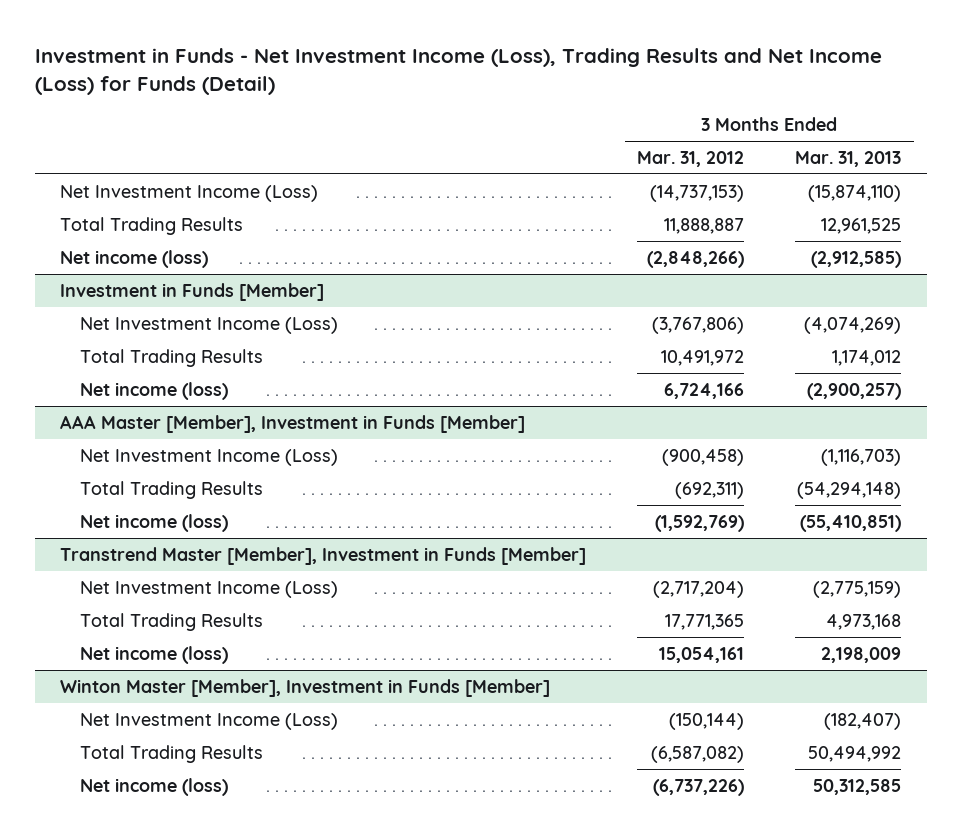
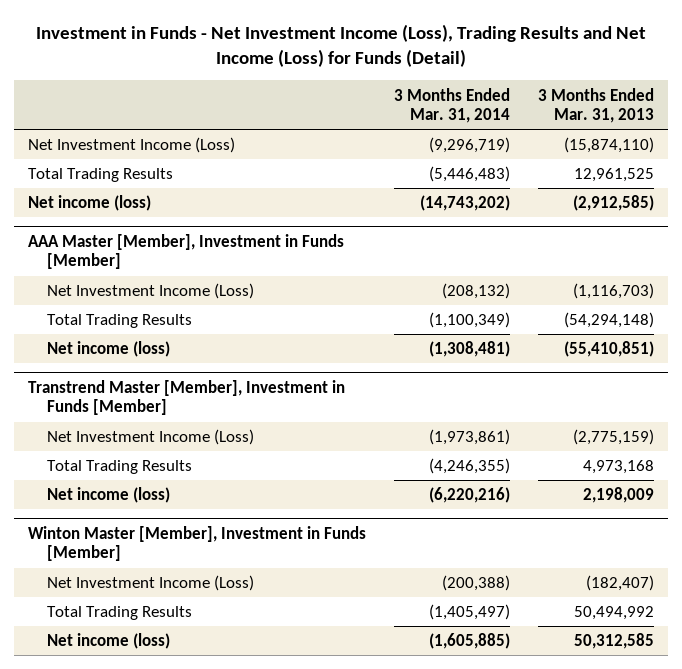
[637,150,745,167] Mar. 31, 2012 -> none
none -> [393,87,510,123] 3 Months Ended Mar. 31, 2014
[60,282,325,301] Investment in Funds [Member] -> none
[79,316,338,334] Net Investment Income (Loss) -> none
[79,348,263,367] Total Trading Results -> none
[79,381,228,400] Net income (loss) -> none

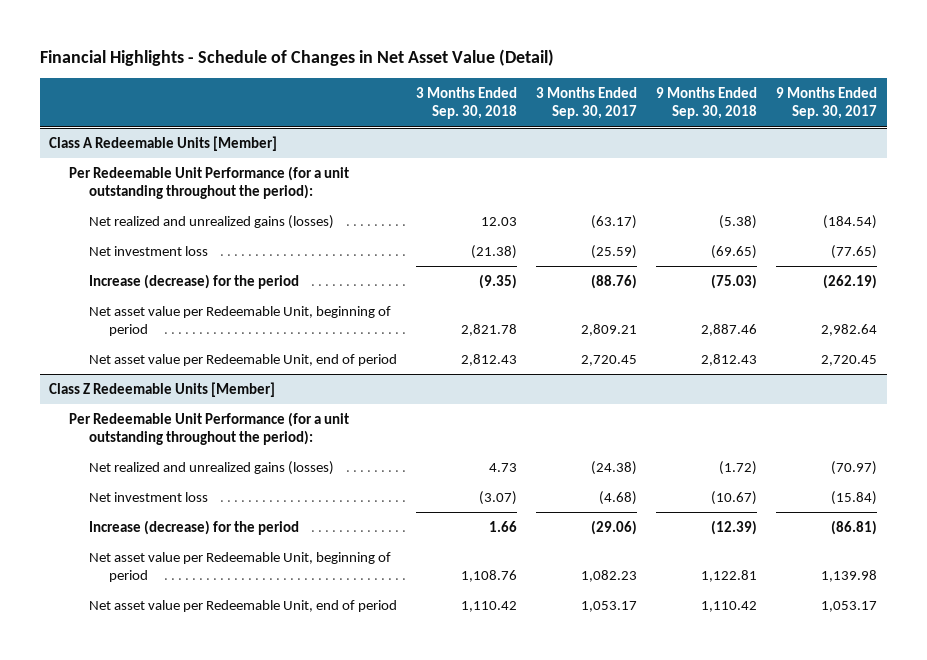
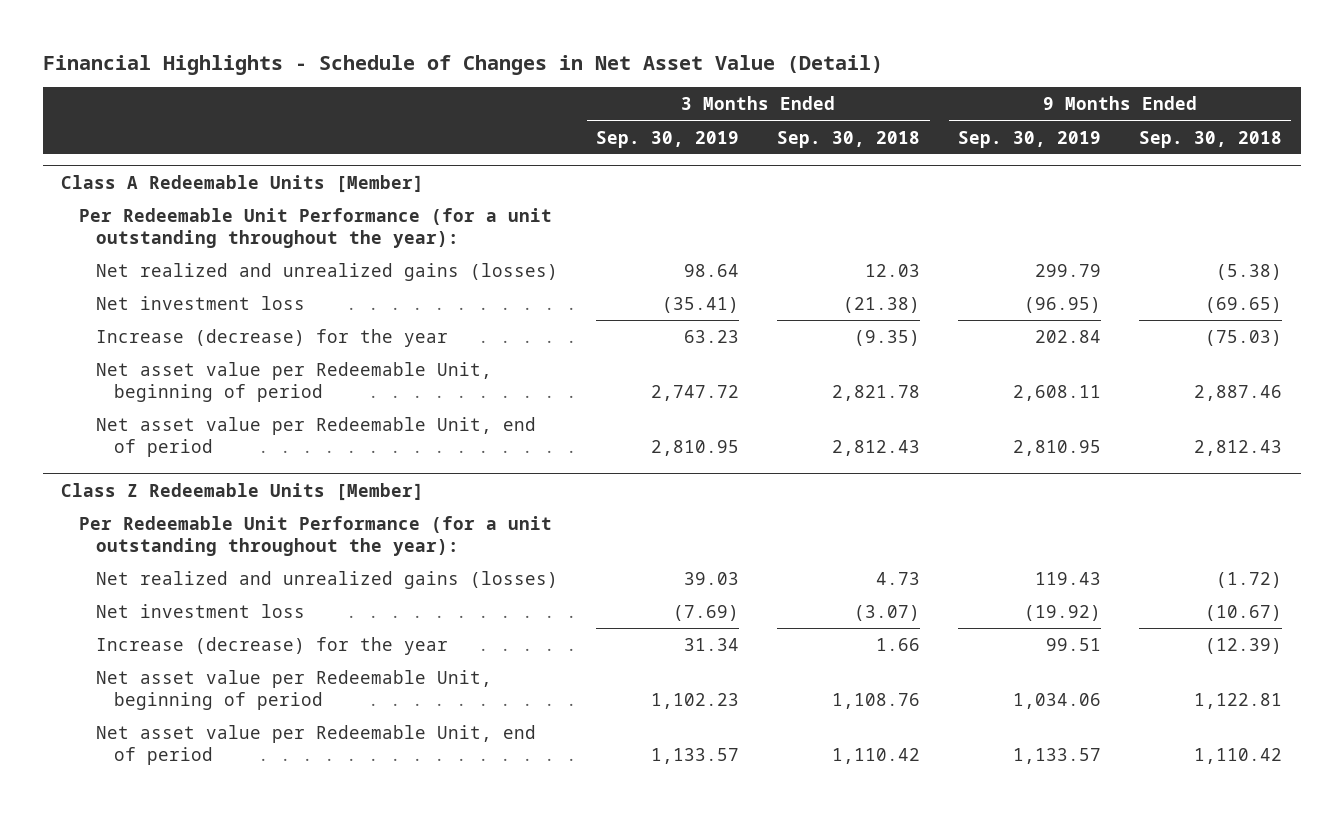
[535,87,637,120] 3 Months Ended Sep. 30, 2017 -> none
[776,87,878,120] 9 Months Ended Sep. 30, 2017 -> none
none -> [596,130,740,148] Sep. 30, 2019
none -> [958,130,1102,148] Sep. 30, 2019
[69,165,350,200] Per Redeemable Unit Performance (for a unit outstanding throughout the period): -> [78,207,552,248] Per Redeemable Unit Performance (for a unit outstanding throughout the year):
[88,273,299,289] Increase (decrease) for the period -> [96,328,449,347] Increase (decrease) for the year
[69,411,350,446] Per Redeemable Unit Performance (for a unit outstanding throughout the period): -> [78,515,552,556] Per Redeemable Unit Performance (for a unit outstanding throughout the year):
[88,519,299,535] Increase (decrease) for the period -> [96,636,449,655] Increase (decrease) for the year

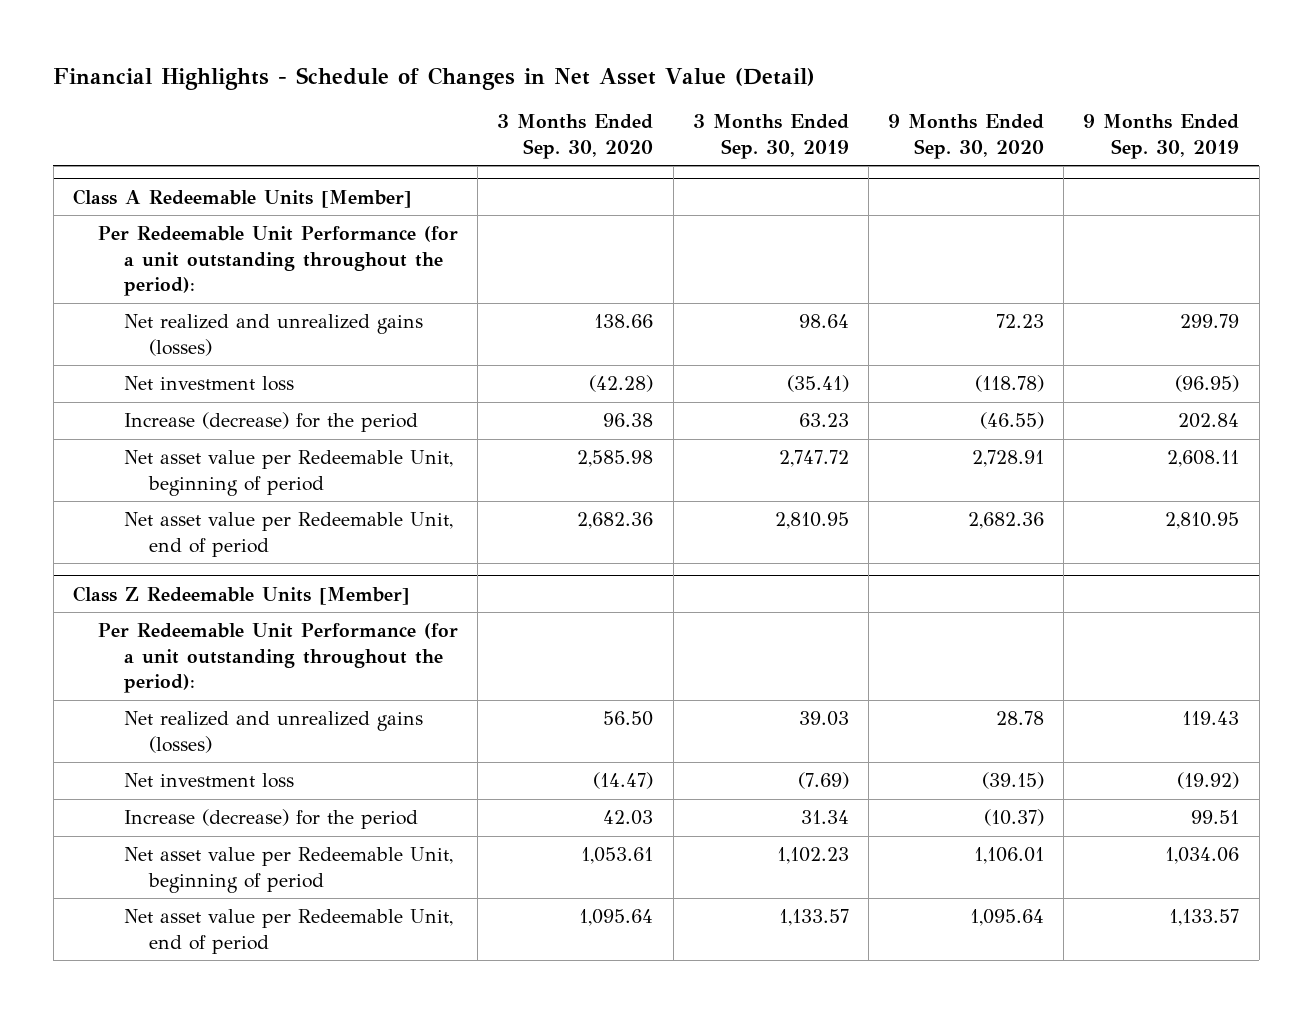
[777,130,921,148] Sep. 30, 2018 -> none
[1138,130,1282,148] Sep. 30, 2018 -> none
none -> [497,114,654,159] 3 Months Ended Sep. 30, 2020
none -> [888,114,1045,159] 9 Months Ended Sep. 30, 2020
[78,207,552,248] Per Redeemable Unit Performance (for a unit outstanding throughout the year): -> [98,226,459,297] Per Redeemable Unit Performance (for a unit outstanding throughout the period):
[96,328,449,347] Increase (decrease) for the year -> [123,412,418,433] Increase (decrease) for the period
[78,515,552,556] Per Redeemable Unit Performance (for a unit outstanding throughout the year): -> [98,623,459,694] Per Redeemable Unit Performance (for a unit outstanding throughout the period):
[96,636,449,655] Increase (decrease) for the year -> [123,809,418,830] Increase (decrease) for the period

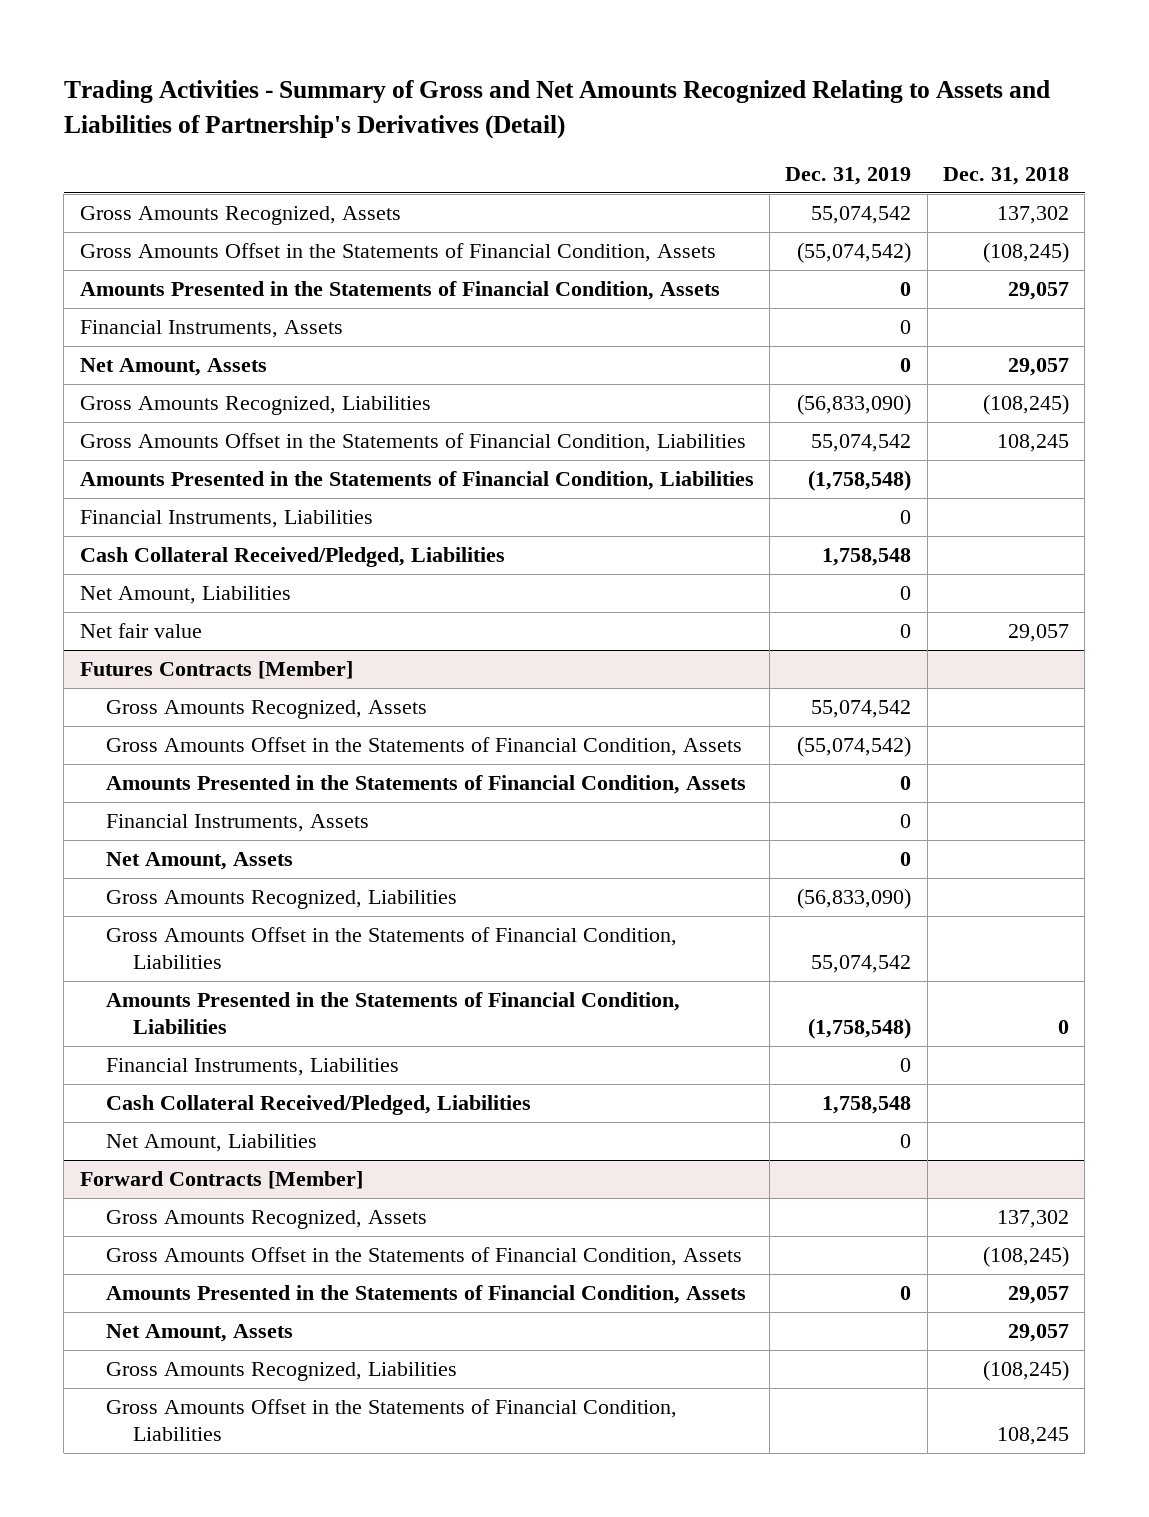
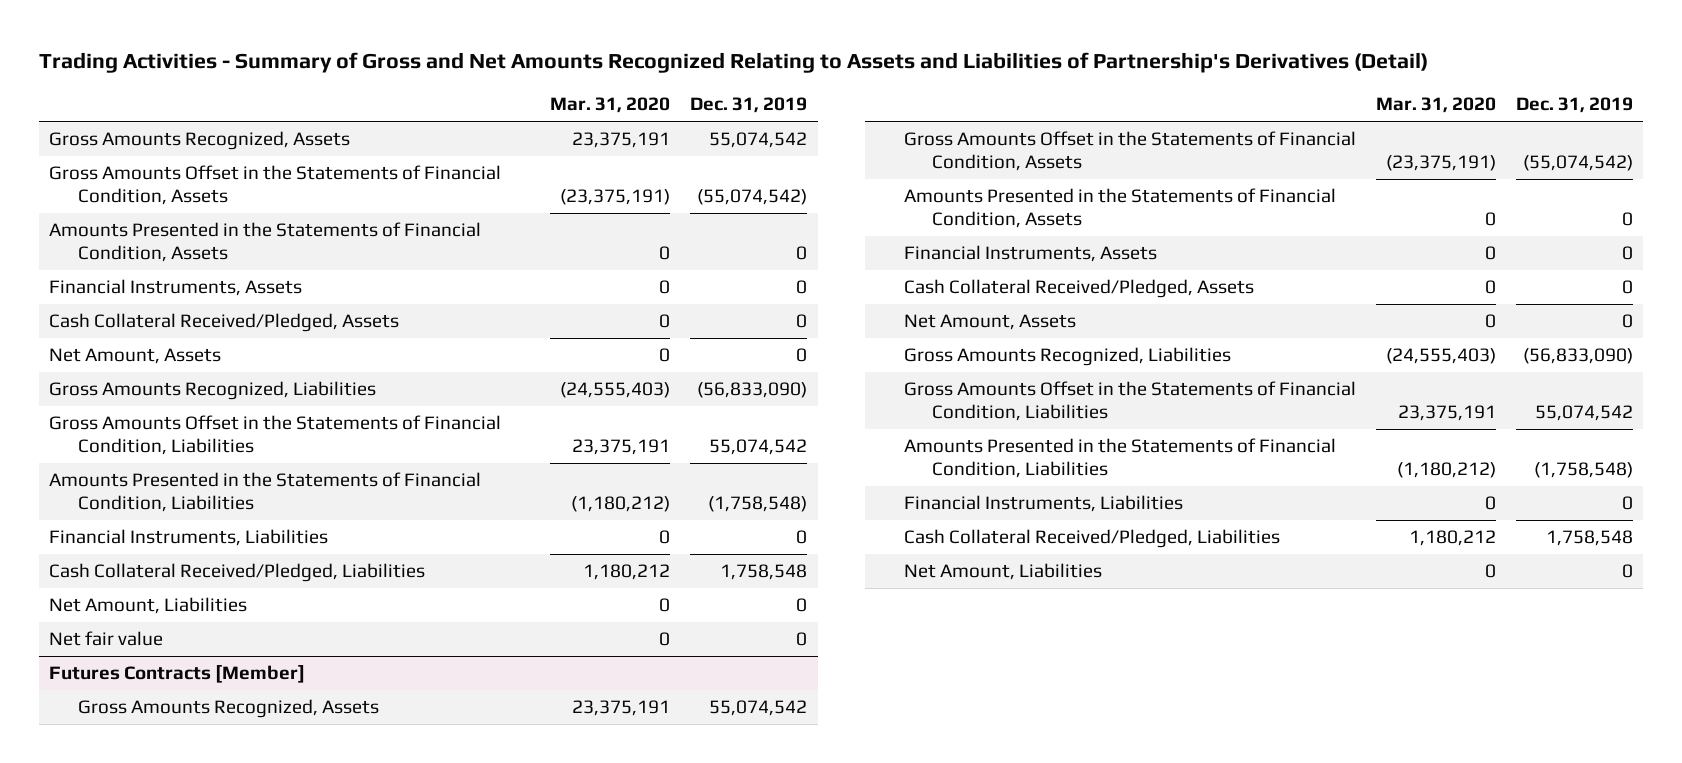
[942,167,1069,186] Dec. 31, 2018 -> none
none -> [550,97,671,114] Mar. 31, 2020
none -> [49,313,400,333] Cash Collateral Received/Pledged, Assets
none -> [903,279,1254,299] Cash Collateral Received/Pledged, Assets
[79,1171,363,1190] Forward Contracts [Member] -> none
[106,1210,428,1230] Gross Amounts Recognized, Assets -> none
[106,1247,743,1267] Gross Amounts Offset in the Statements of Financial Condition, Assets -> none
[106,1285,747,1305] Amounts Presented in the Statements of Financial Condition, Assets -> none
[106,1324,294,1343] Net Amount, Assets -> none
[106,1362,458,1382] Gross Amounts Recognized, Liabilities -> none
[106,1399,678,1442] Gross Amounts Offset in the Statements of Financial Condition, Liabilities -> none

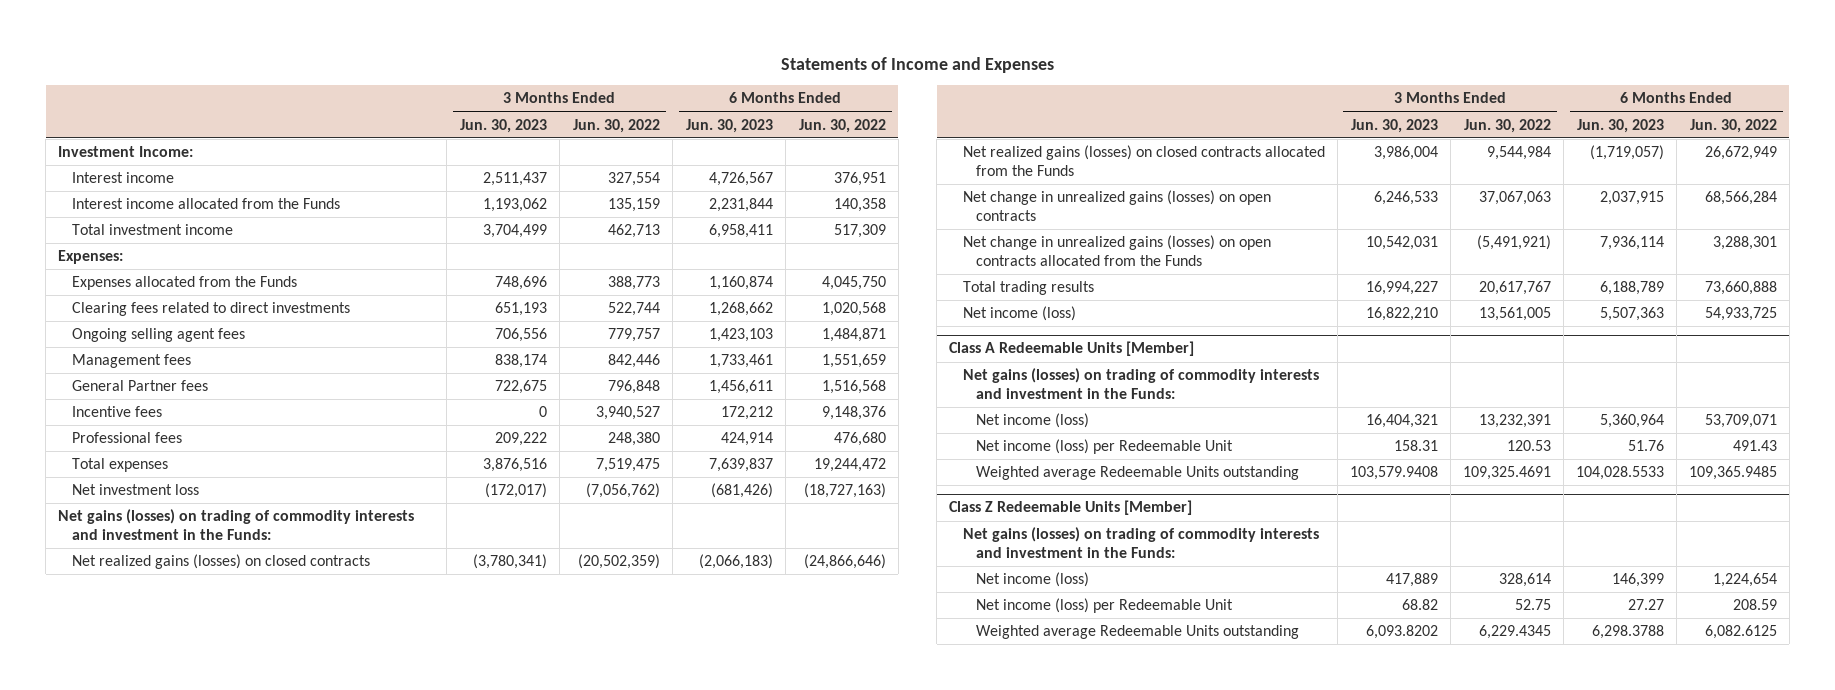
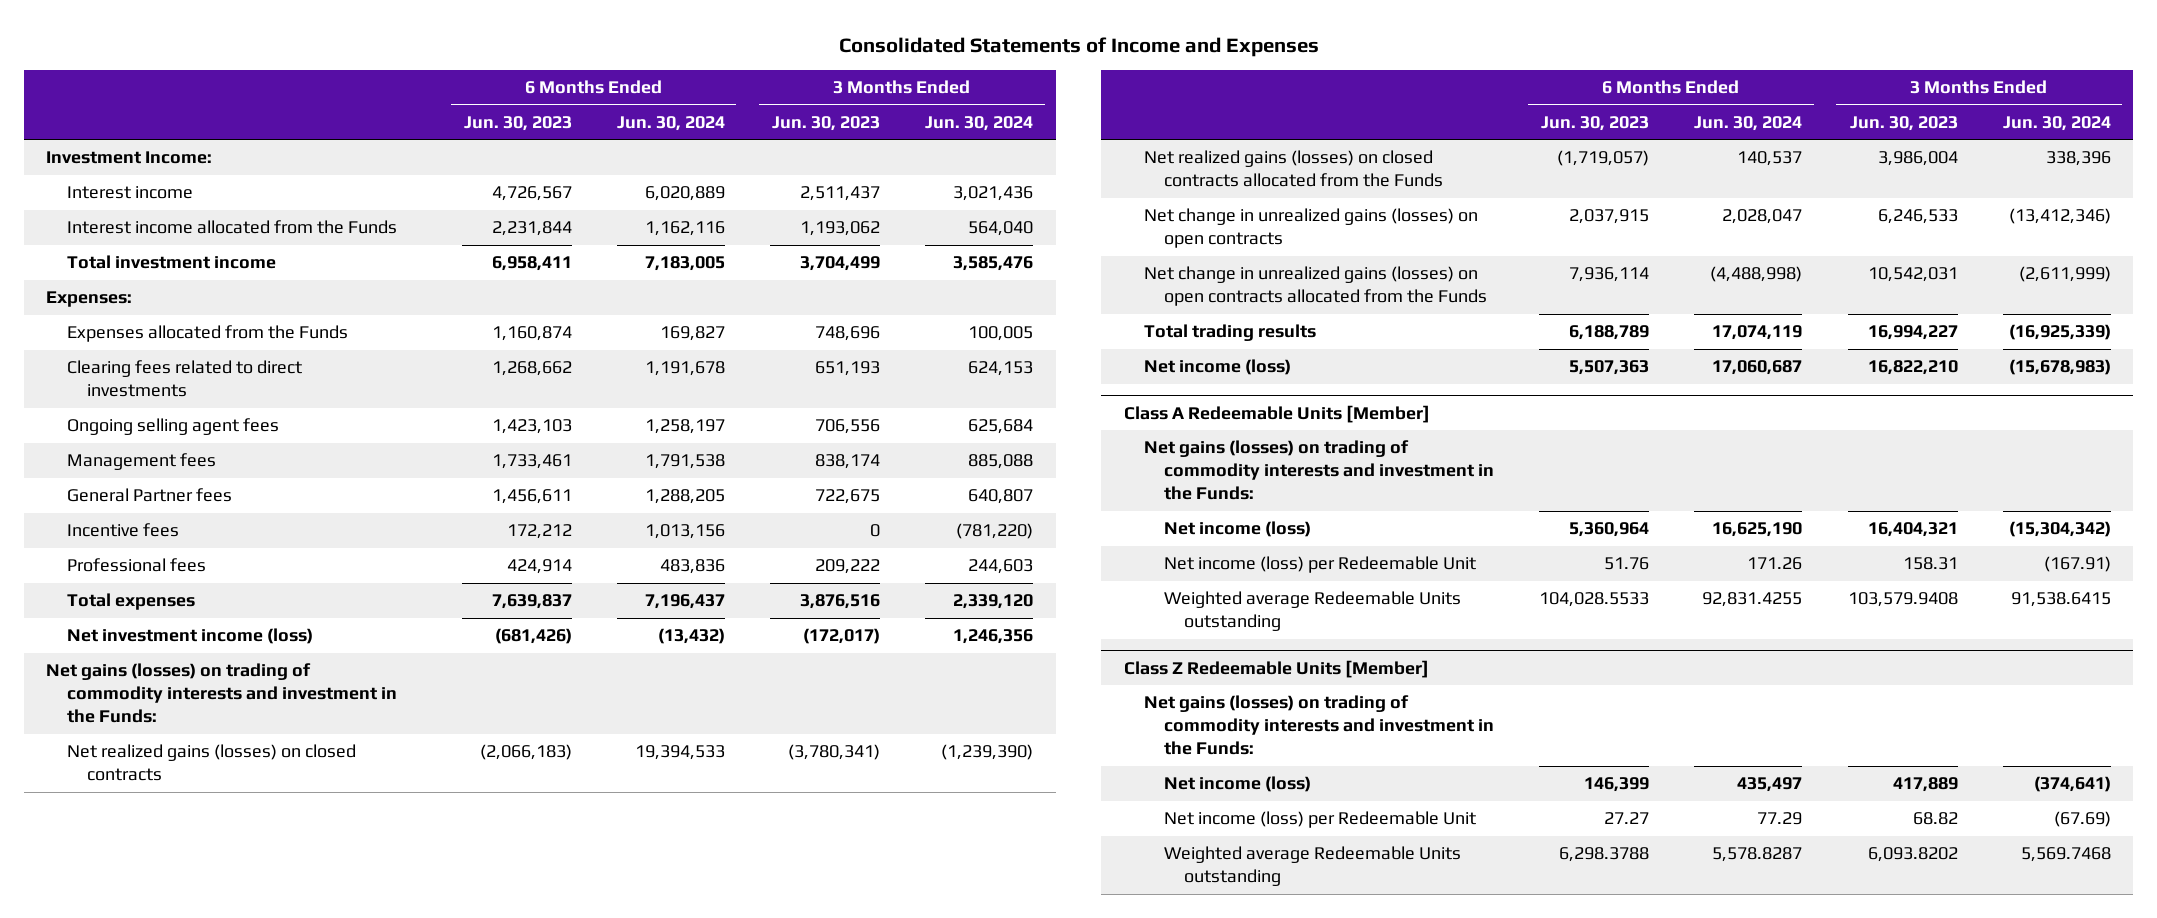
[780,56,1054,73] Statements of Income and Expenses -> [838,36,1319,57] Consolidated Statements of Income and Expenses
[572,118,660,133] Jun. 30, 2022 -> none
[798,118,886,133] Jun. 30, 2022 -> none
none -> [617,115,726,131] Jun. 30, 2024
none -> [925,115,1034,131] Jun. 30, 2024
[71,484,199,496] Net investment loss -> [66,628,313,645] Net investment income (loss)

